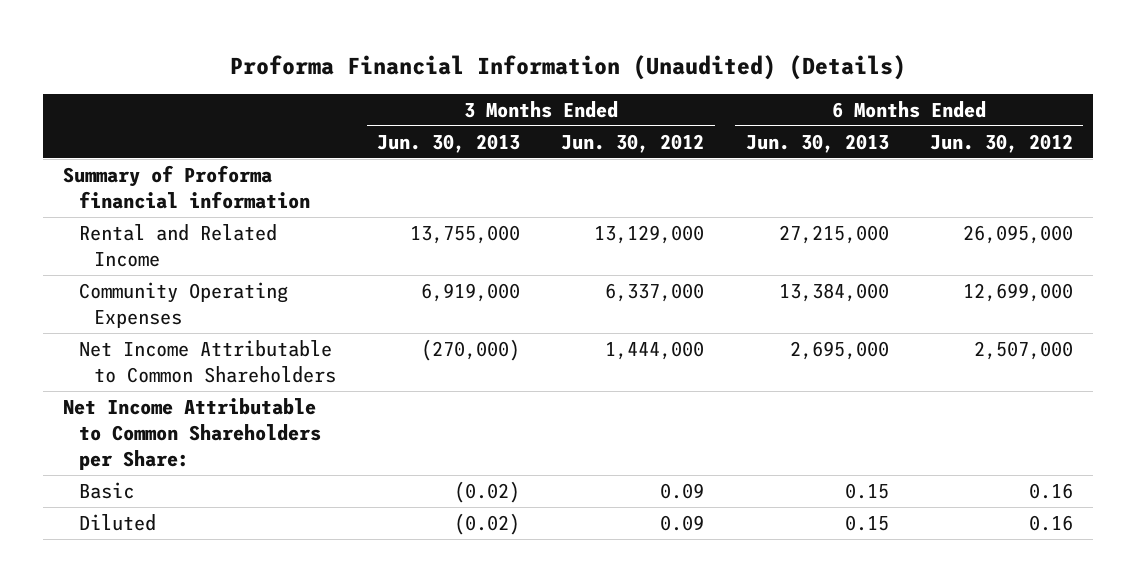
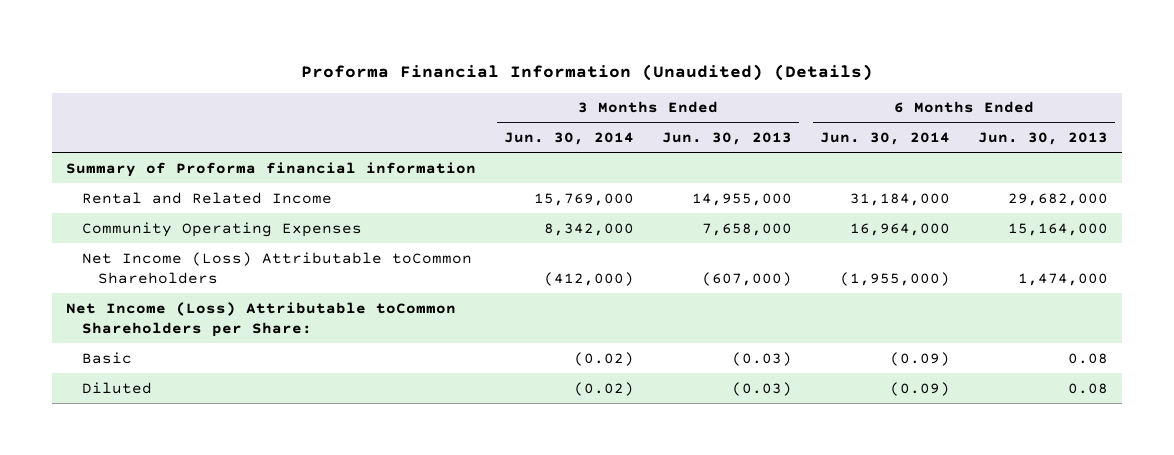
[561,133,705,153] Jun. 30, 2012 -> none
[929,133,1073,153] Jun. 30, 2012 -> none
none -> [504,132,635,146] Jun. 30, 2014
none -> [819,132,950,146] Jun. 30, 2014
[410,224,521,244] 13,755,000 -> [691,192,792,206] 14,955,000
[778,224,889,244] 27,215,000 -> [1007,192,1108,206] 29,682,000
[421,282,521,302] 6,919,000 -> [701,222,792,236] 7,658,000
[778,282,889,302] 13,384,000 -> [1007,222,1108,236] 15,164,000
[78,339,336,383] Net Income Attributable to Common Shareholders -> [82,251,473,284] Net Income (Loss) Attributable toCommon Shareholders
[421,338,521,361] (270,000) -> [701,271,792,286] (607,000)
[789,340,889,360] 2,695,000 -> [1017,272,1108,286] 1,474,000
[63,397,321,470] Net Income Attributable to Common Shareholders per Share: -> [66,301,457,337] Net Income (Loss) Attributable toCommon Shareholders per Share:
[454,480,521,503] (0.02) -> [731,351,792,366] (0.03)
[844,482,889,499] 0.15 -> [1067,352,1108,364] 0.08
[454,512,521,535] (0.02) -> [731,381,792,396] (0.03)
[844,514,889,531] 0.15 -> [1067,382,1108,394] 0.08

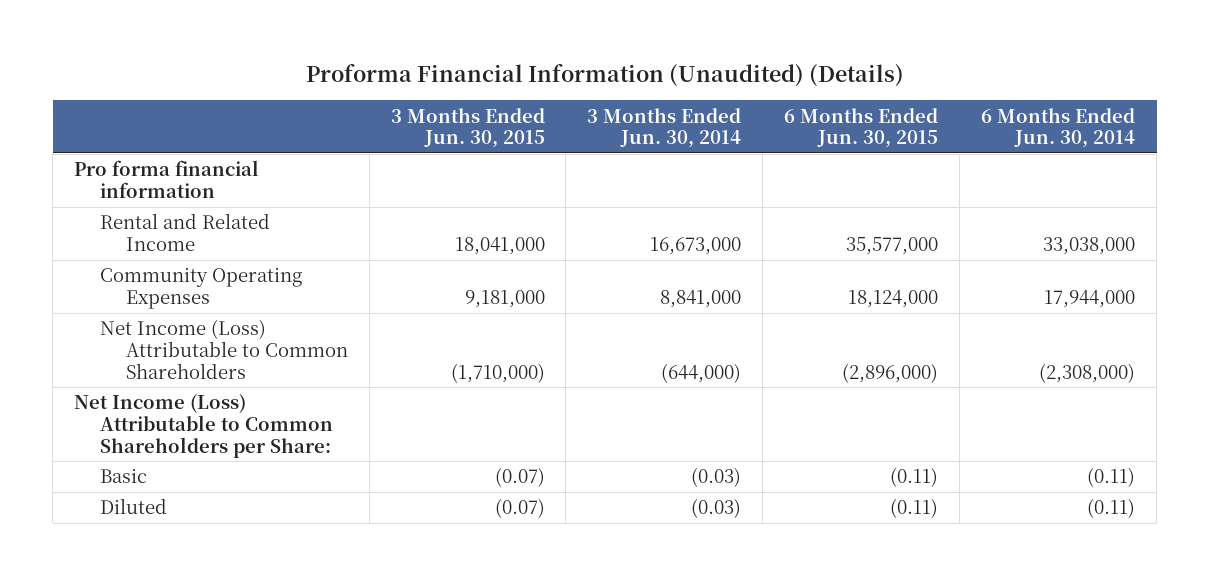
[661,132,792,146] Jun. 30, 2013 -> none
[977,132,1108,146] Jun. 30, 2013 -> none
none -> [390,107,545,149] 3 Months Ended Jun. 30, 2015
none -> [784,107,939,149] 6 Months Ended Jun. 30, 2015
[66,161,477,177] Summary of Proforma financial information -> [74,160,260,199] Pro forma financial information
[534,192,635,206] 15,769,000 -> [650,237,742,256] 16,673,000
[849,192,950,206] 31,184,000 -> [1043,237,1136,256] 33,038,000
[544,222,635,236] 8,342,000 -> [660,290,742,309] 8,841,000
[849,222,950,236] 16,964,000 -> [1044,290,1136,309] 17,944,000
[82,251,473,284] Net Income (Loss) Attributable toCommon Shareholders -> [99,319,348,379] Net Income (Loss) Attributable to Common Shareholders
[544,271,635,286] (412,000) -> [661,362,742,383] (644,000)
[839,271,950,286] (1,955,000) -> [1039,362,1136,383] (2,308,000)
[66,301,457,337] Net Income (Loss) Attributable toCommon Shareholders per Share: -> [74,394,333,458] Net Income (Loss) Attributable to Common Shareholders per Share:
[574,351,635,366] (0.02) -> [691,467,742,488] (0.03)
[889,351,950,366] (0.09) -> [1087,467,1136,488] (0.11)
[574,381,635,396] (0.02) -> [691,498,742,519] (0.03)
[889,381,950,396] (0.09) -> [1087,498,1136,519] (0.11)

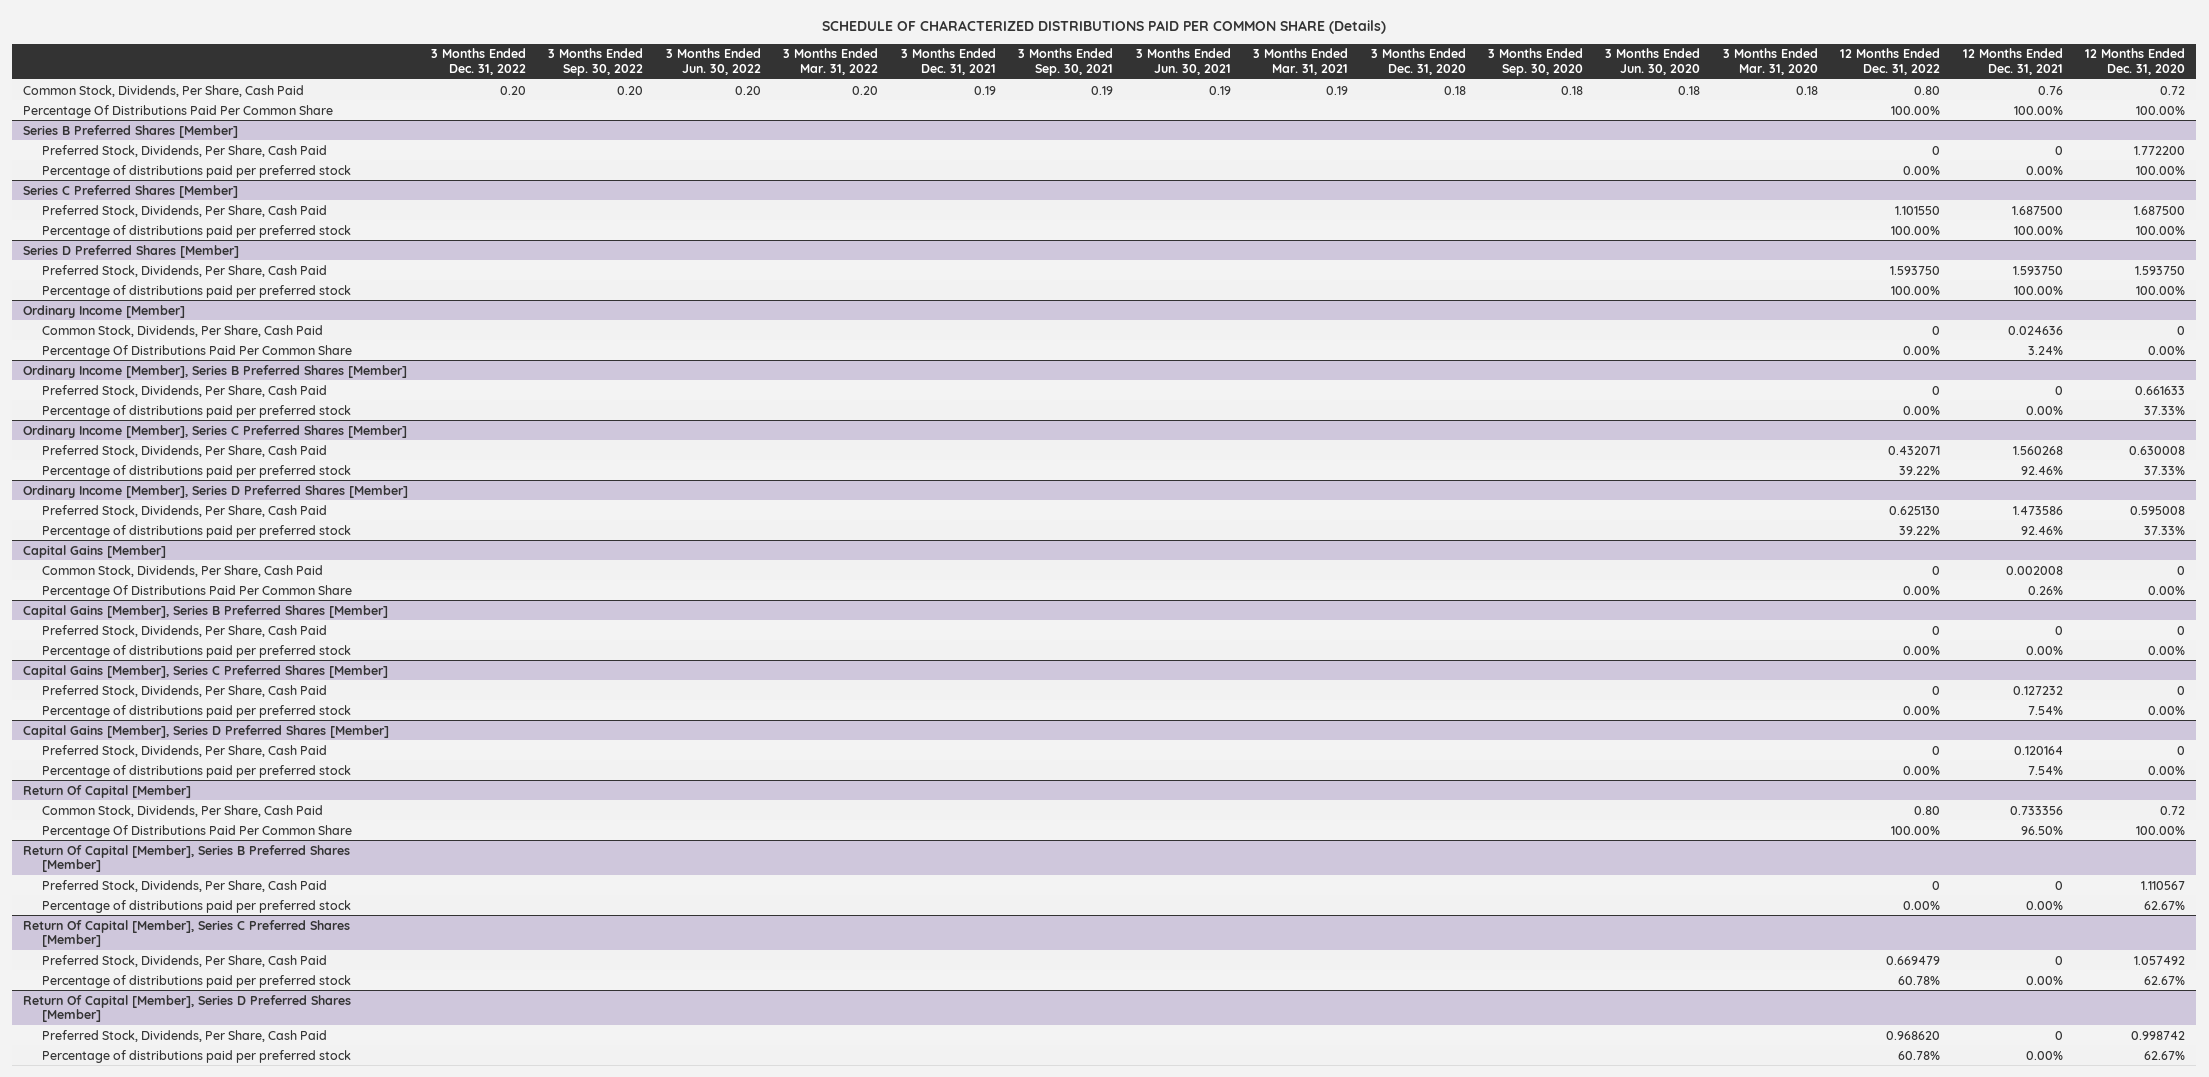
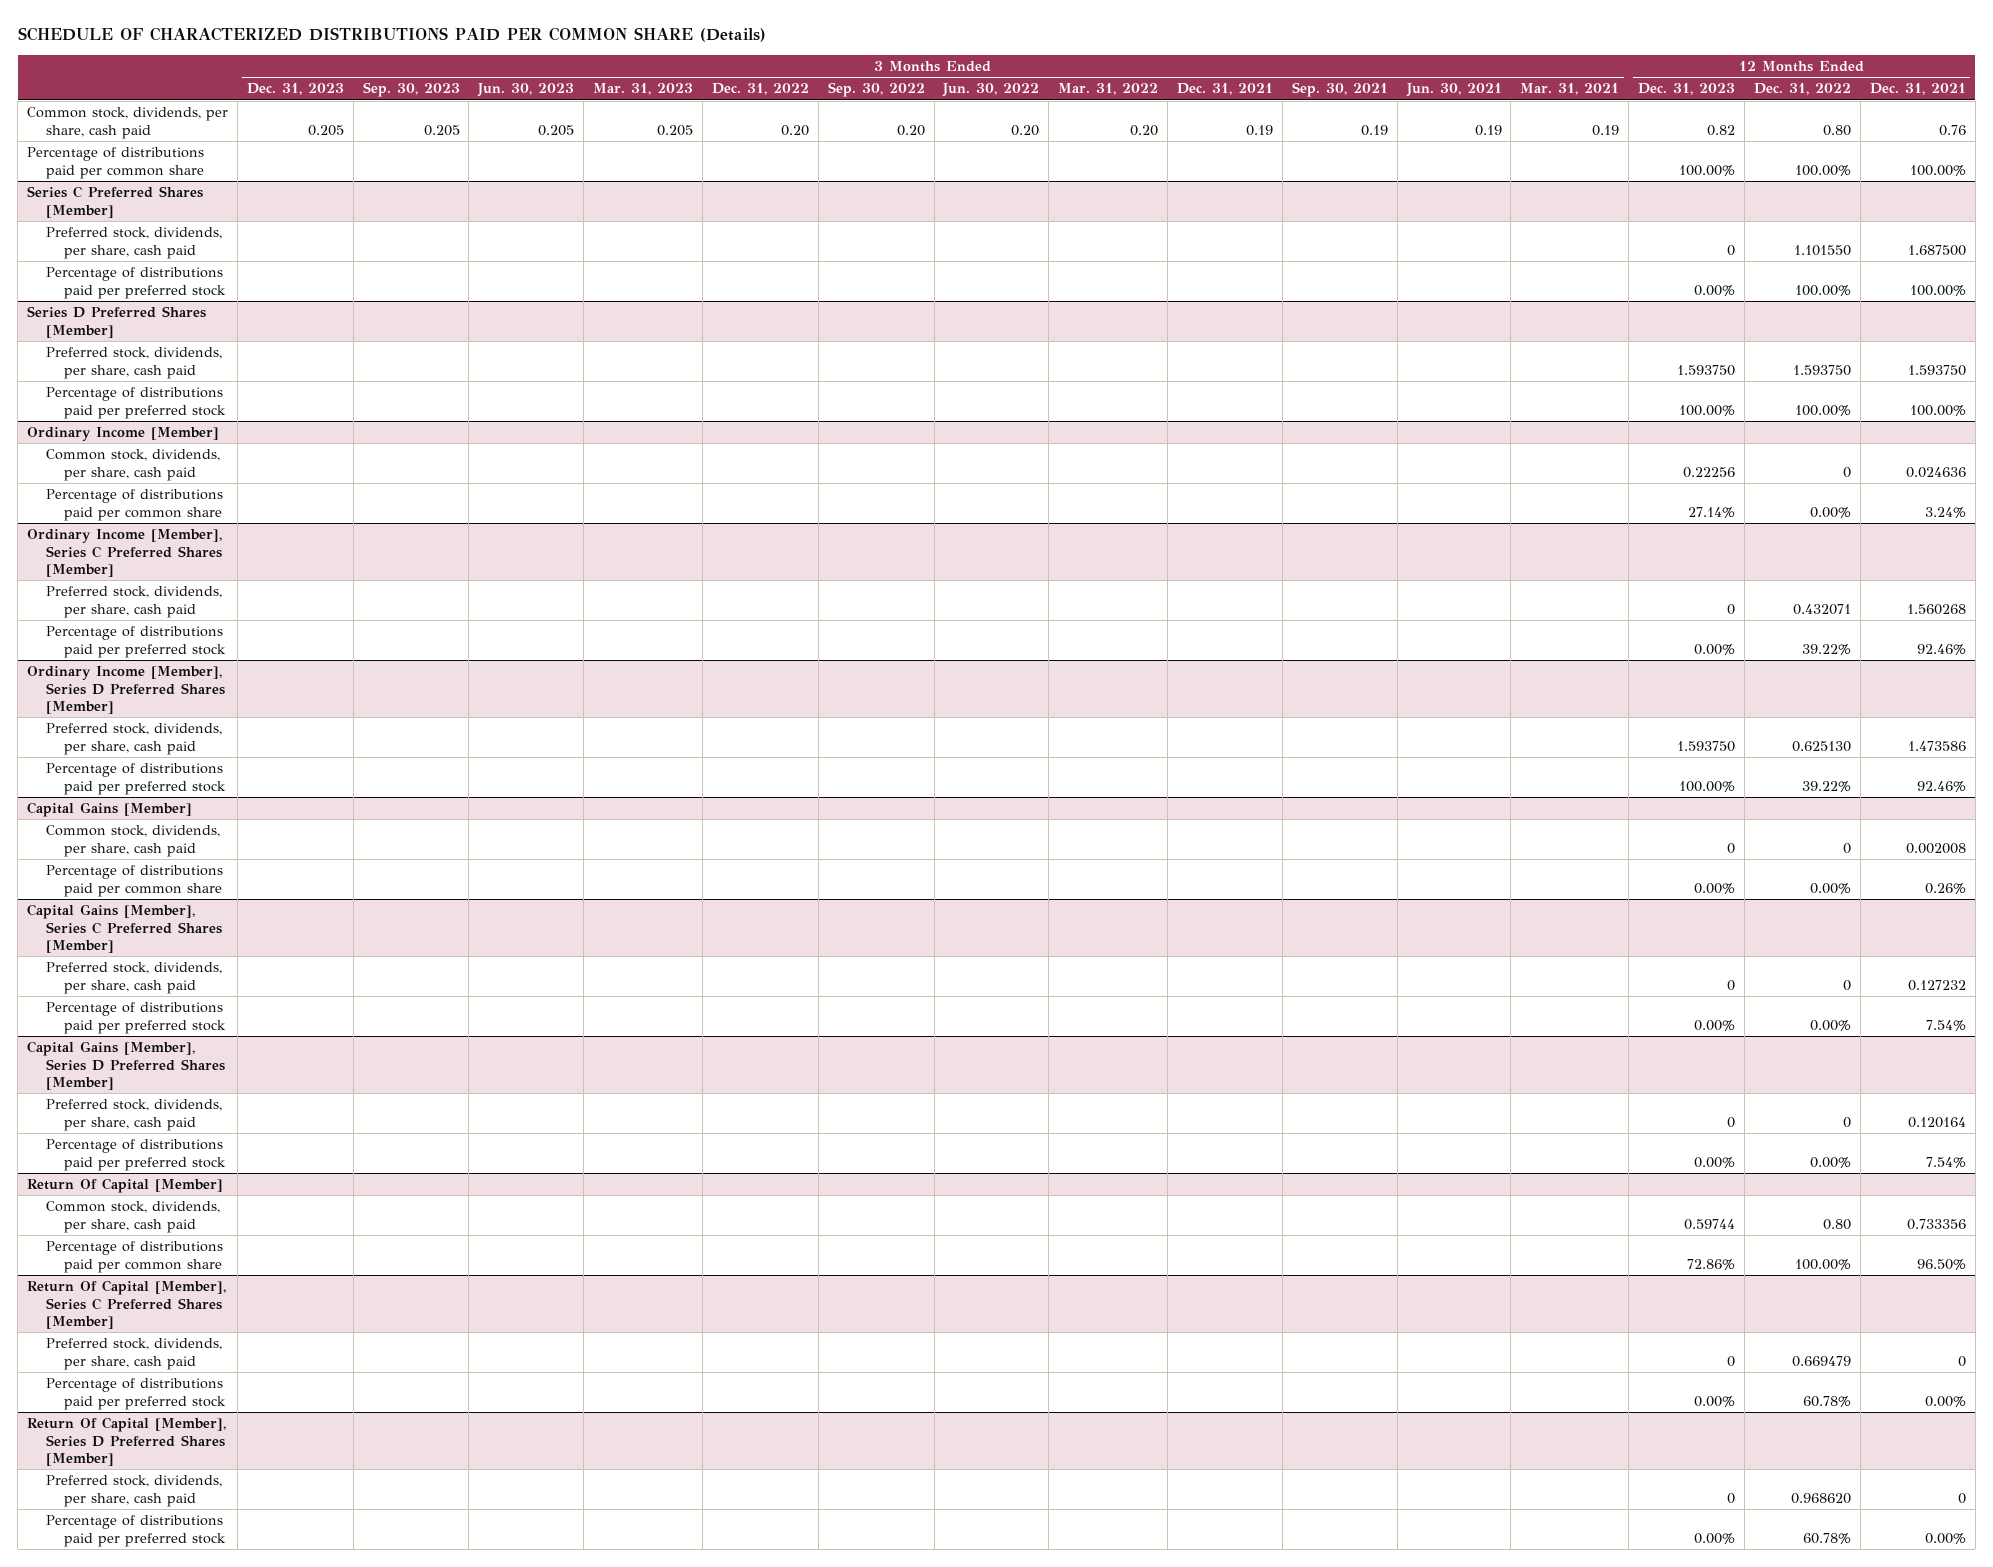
[1370,48,1466,76] 3 Months Ended Dec. 31, 2020 -> none
[1487,48,1583,77] 3 Months Ended Sep. 30, 2020 -> none
[1605,48,1701,76] 3 Months Ended Jun. 30, 2020 -> none
[1722,48,1818,76] 3 Months Ended Mar. 31, 2020 -> none
[2085,48,2186,76] 12 Months Ended Dec. 31, 2020 -> none
none -> [246,83,344,96] Dec. 31, 2023
none -> [362,82,460,98] Sep. 30, 2023
none -> [477,83,575,98] Jun. 30, 2023
none -> [593,83,694,96] Mar. 31, 2023
none -> [1638,83,1736,96] Dec. 31, 2023
[23,124,239,138] Series B Preferred Shares [Member] -> none
[41,144,327,157] Preferred Stock, Dividends, Per Share, Cash Paid -> none
[41,164,351,178] Percentage of distributions paid per preferred stock -> none
[23,84,305,97] Common Stock, Dividends, Per Share, Cash Paid -> [27,107,229,139] Common stock, dividends, per share, cash paid
[23,104,334,118] Percentage Of Distributions Paid Per Common Share -> [27,147,205,179] Percentage of distributions paid per common share
[41,204,327,217] Preferred Stock, Dividends, Per Share, Cash Paid -> [45,227,222,259] Preferred stock, dividends, per share, cash paid
[41,264,327,277] Preferred Stock, Dividends, Per Share, Cash Paid -> [45,347,222,379] Preferred stock, dividends, per share, cash paid
[23,364,408,378] Ordinary Income [Member], Series B Preferred Shares [Member] -> none
[41,384,327,397] Preferred Stock, Dividends, Per Share, Cash Paid -> none
[41,404,351,418] Percentage of distributions paid per preferred stock -> none
[41,324,323,337] Common Stock, Dividends, Per Share, Cash Paid -> [45,449,220,481] Common stock, dividends, per share, cash paid
[41,344,352,358] Percentage Of Distributions Paid Per Common Share -> [45,489,223,521] Percentage of distributions paid per common share
[41,444,327,457] Preferred Stock, Dividends, Per Share, Cash Paid -> [45,586,222,618] Preferred stock, dividends, per share, cash paid
[41,504,327,517] Preferred Stock, Dividends, Per Share, Cash Paid -> [45,723,222,755] Preferred stock, dividends, per share, cash paid
[23,604,389,618] Capital Gains [Member], Series B Preferred Shares [Member] -> none
[41,624,327,637] Preferred Stock, Dividends, Per Share, Cash Paid -> none
[41,644,351,658] Percentage of distributions paid per preferred stock -> none
[41,564,323,577] Common Stock, Dividends, Per Share, Cash Paid -> [45,825,220,857] Common stock, dividends, per share, cash paid
[41,584,352,598] Percentage Of Distributions Paid Per Common Share -> [45,865,223,897] Percentage of distributions paid per common share
[41,684,327,697] Preferred Stock, Dividends, Per Share, Cash Paid -> [45,962,222,994] Preferred stock, dividends, per share, cash paid
[41,744,327,757] Preferred Stock, Dividends, Per Share, Cash Paid -> [45,1099,222,1131] Preferred stock, dividends, per share, cash paid
[23,844,351,873] Return Of Capital [Member], Series B Preferred Shares [Member] -> none
[41,879,327,892] Preferred Stock, Dividends, Per Share, Cash Paid -> none
[41,899,351,913] Percentage of distributions paid per preferred stock -> none
[41,804,323,817] Common Stock, Dividends, Per Share, Cash Paid -> [45,1201,220,1233] Common stock, dividends, per share, cash paid
[41,824,352,838] Percentage Of Distributions Paid Per Common Share -> [45,1241,223,1273] Percentage of distributions paid per common share
[41,954,327,967] Preferred Stock, Dividends, Per Share, Cash Paid -> [45,1338,222,1370] Preferred stock, dividends, per share, cash paid
[41,1029,327,1042] Preferred Stock, Dividends, Per Share, Cash Paid -> [45,1475,222,1507] Preferred stock, dividends, per share, cash paid

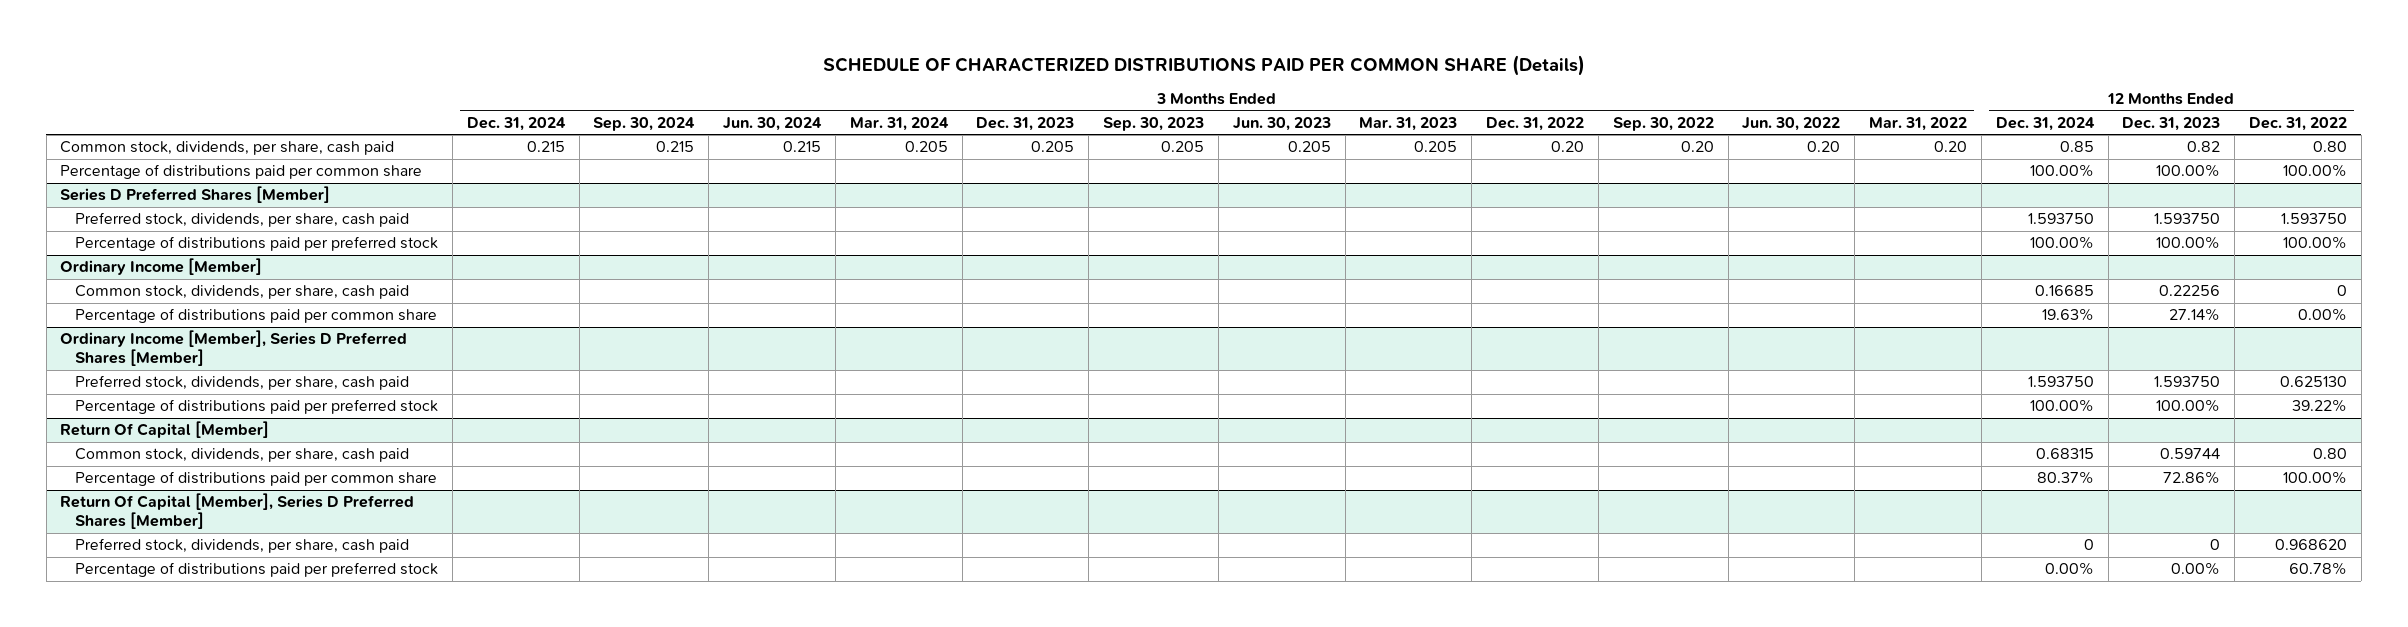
[1176,83,1273,96] Dec. 31, 2021 -> none
[1291,82,1388,98] Sep. 30, 2021 -> none
[1405,83,1502,98] Jun. 30, 2021 -> none
[1520,83,1620,96] Mar. 31, 2021 -> none
[1869,83,1966,96] Dec. 31, 2021 -> none
none -> [466,116,566,131] Dec. 31, 2024
none -> [593,116,696,131] Sep. 30, 2024
none -> [723,116,823,131] Jun. 30, 2024
none -> [849,116,949,131] Mar. 31, 2024
none -> [1995,116,2095,131] Dec. 31, 2024
[27,186,204,218] Series C Preferred Shares [Member] -> none
[45,227,222,259] Preferred stock, dividends, per share, cash paid -> none
[45,267,227,299] Percentage of distributions paid per preferred stock -> none
[27,529,223,578] Ordinary Income [Member], Series C Preferred Shares [Member] -> none
[45,586,222,618] Preferred stock, dividends, per share, cash paid -> none
[45,626,227,658] Percentage of distributions paid per preferred stock -> none
[27,802,193,818] Capital Gains [Member] -> none
[45,825,220,857] Common stock, dividends, per share, cash paid -> none
[45,865,223,897] Percentage of distributions paid per common share -> none
[27,904,222,954] Capital Gains [Member], Series C Preferred Shares [Member] -> none
[45,962,222,994] Preferred stock, dividends, per share, cash paid -> none
[45,1002,227,1034] Percentage of distributions paid per preferred stock -> none
[27,1041,225,1091] Capital Gains [Member], Series D Preferred Shares [Member] -> none
[45,1099,222,1131] Preferred stock, dividends, per share, cash paid -> none
[45,1139,227,1171] Percentage of distributions paid per preferred stock -> none
[27,1280,227,1330] Return Of Capital [Member], Series C Preferred Shares [Member] -> none
[45,1338,222,1370] Preferred stock, dividends, per share, cash paid -> none
[45,1378,227,1410] Percentage of distributions paid per preferred stock -> none

